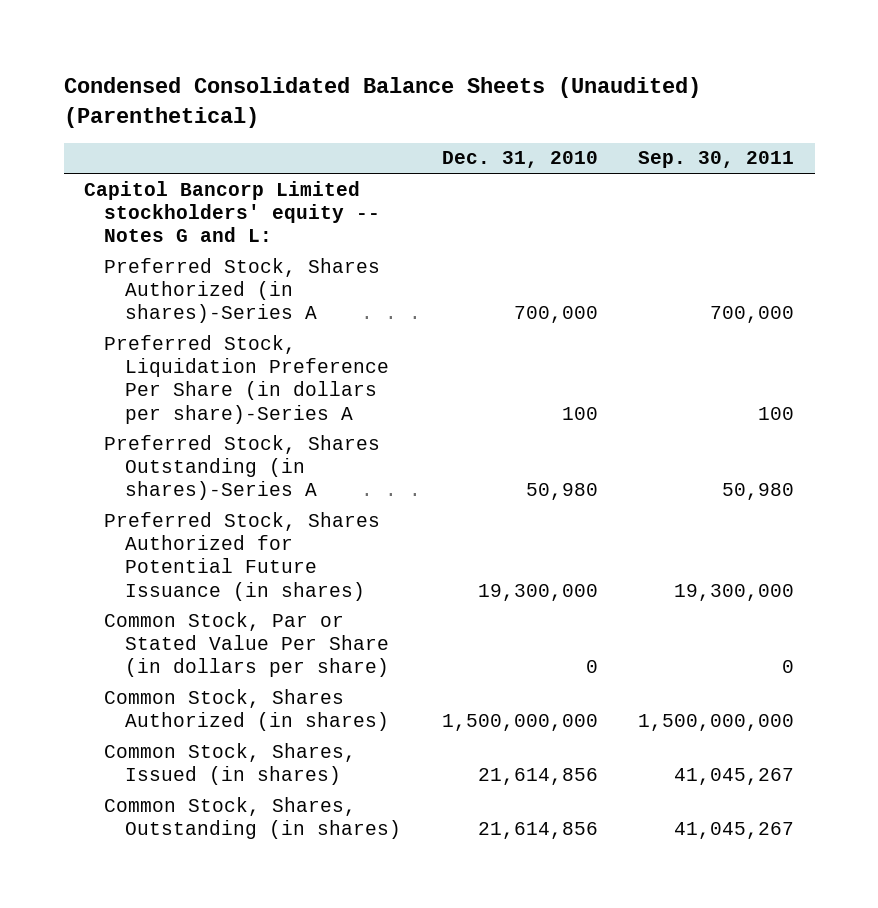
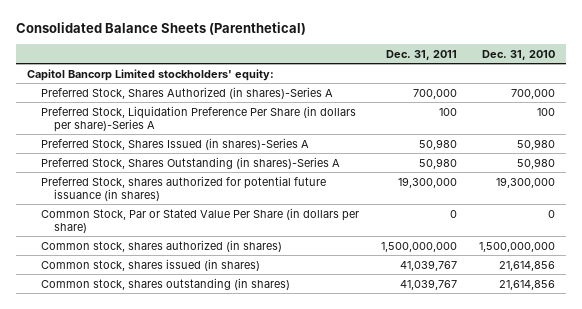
[63,77,701,129] Condensed Consolidated Balance Sheets (Unaudited) (Parenthetical) -> [15,21,306,35] Consolidated Balance Sheets (Parenthetical)
[638,151,795,169] Sep. 30, 2011 -> none
none -> [385,49,457,60] Dec. 31, 2011
[83,180,381,243] Capitol Bancorp Limited stockholders' equity -- Notes G and L: -> [26,68,274,81] Capitol Bancorp Limited stockholders' equity:
none -> [40,137,309,150] Preferred Stock, Shares Issued (in shares)-Series A
[104,511,381,601] Preferred Stock, Shares Authorized for Potential Future Issuance (in shares) -> [40,175,326,202] Preferred Stock, shares authorized for potential future issuance (in shares)
[104,688,390,731] Common Stock, Shares Authorized (in shares) -> [40,239,282,252] Common stock, shares authorized (in shares)
[104,742,357,785] Common Stock, Shares, Issued (in shares) -> [40,258,260,271] Common stock, shares issued (in shares)
[104,796,402,839] Common Stock, Shares, Outstanding (in shares) -> [40,277,290,290] Common stock, shares outstanding (in shares)

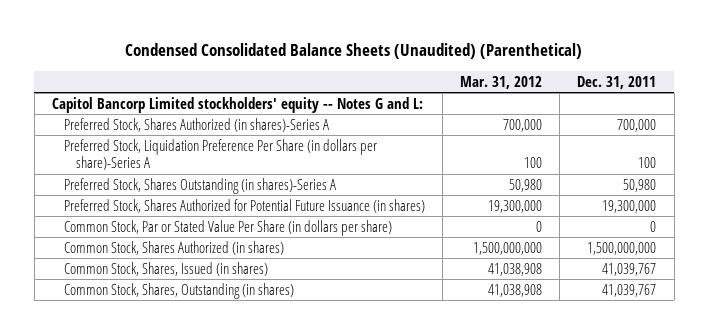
[15,21,306,35] Consolidated Balance Sheets (Parenthetical) -> [125,43,583,60] Condensed Consolidated Balance Sheets (Unaudited) (Parenthetical)
[482,49,556,60] Dec. 31, 2010 -> none
none -> [460,75,543,89] Mar. 31, 2012
[26,68,274,81] Capitol Bancorp Limited stockholders' equity: -> [51,96,423,113] Capitol Bancorp Limited stockholders' equity -- Notes G and L:
[40,137,309,150] Preferred Stock, Shares Issued (in shares)-Series A -> none
[40,175,326,202] Preferred Stock, shares authorized for potential future issuance (in shares) -> [63,198,425,213] Preferred Stock, Shares Authorized for Potential Future Issuance (in shares)
[40,239,282,252] Common stock, shares authorized (in shares) -> [63,240,284,255] Common Stock, Shares Authorized (in shares)
[40,258,260,271] Common stock, shares issued (in shares) -> [63,261,268,276] Common Stock, Shares, Issued (in shares)
[40,277,290,290] Common stock, shares outstanding (in shares) -> [63,282,294,299] Common Stock, Shares, Outstanding (in shares)

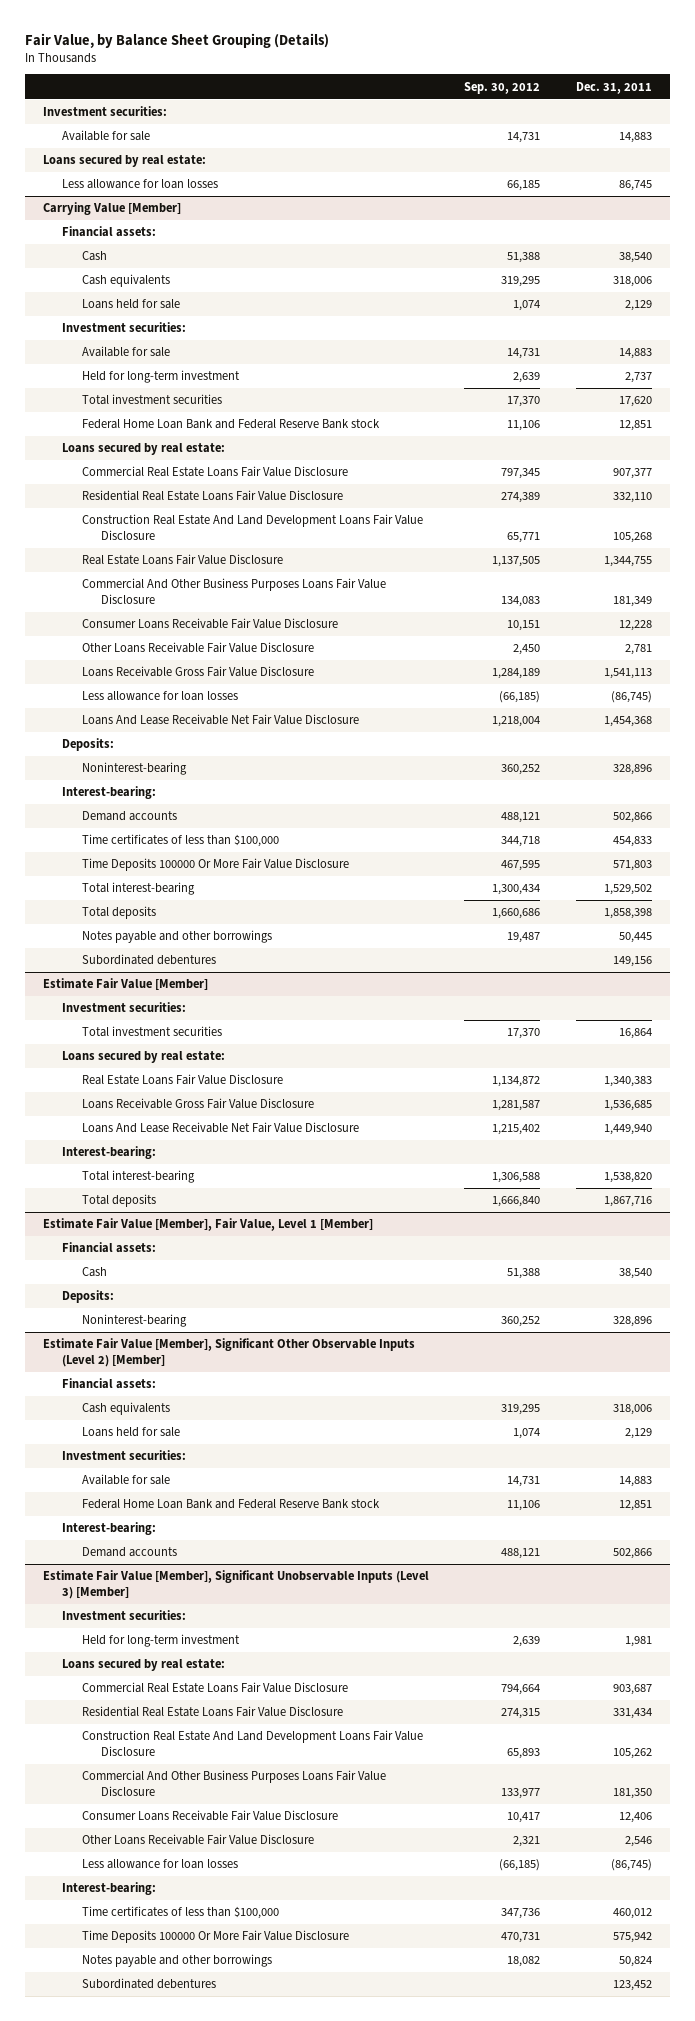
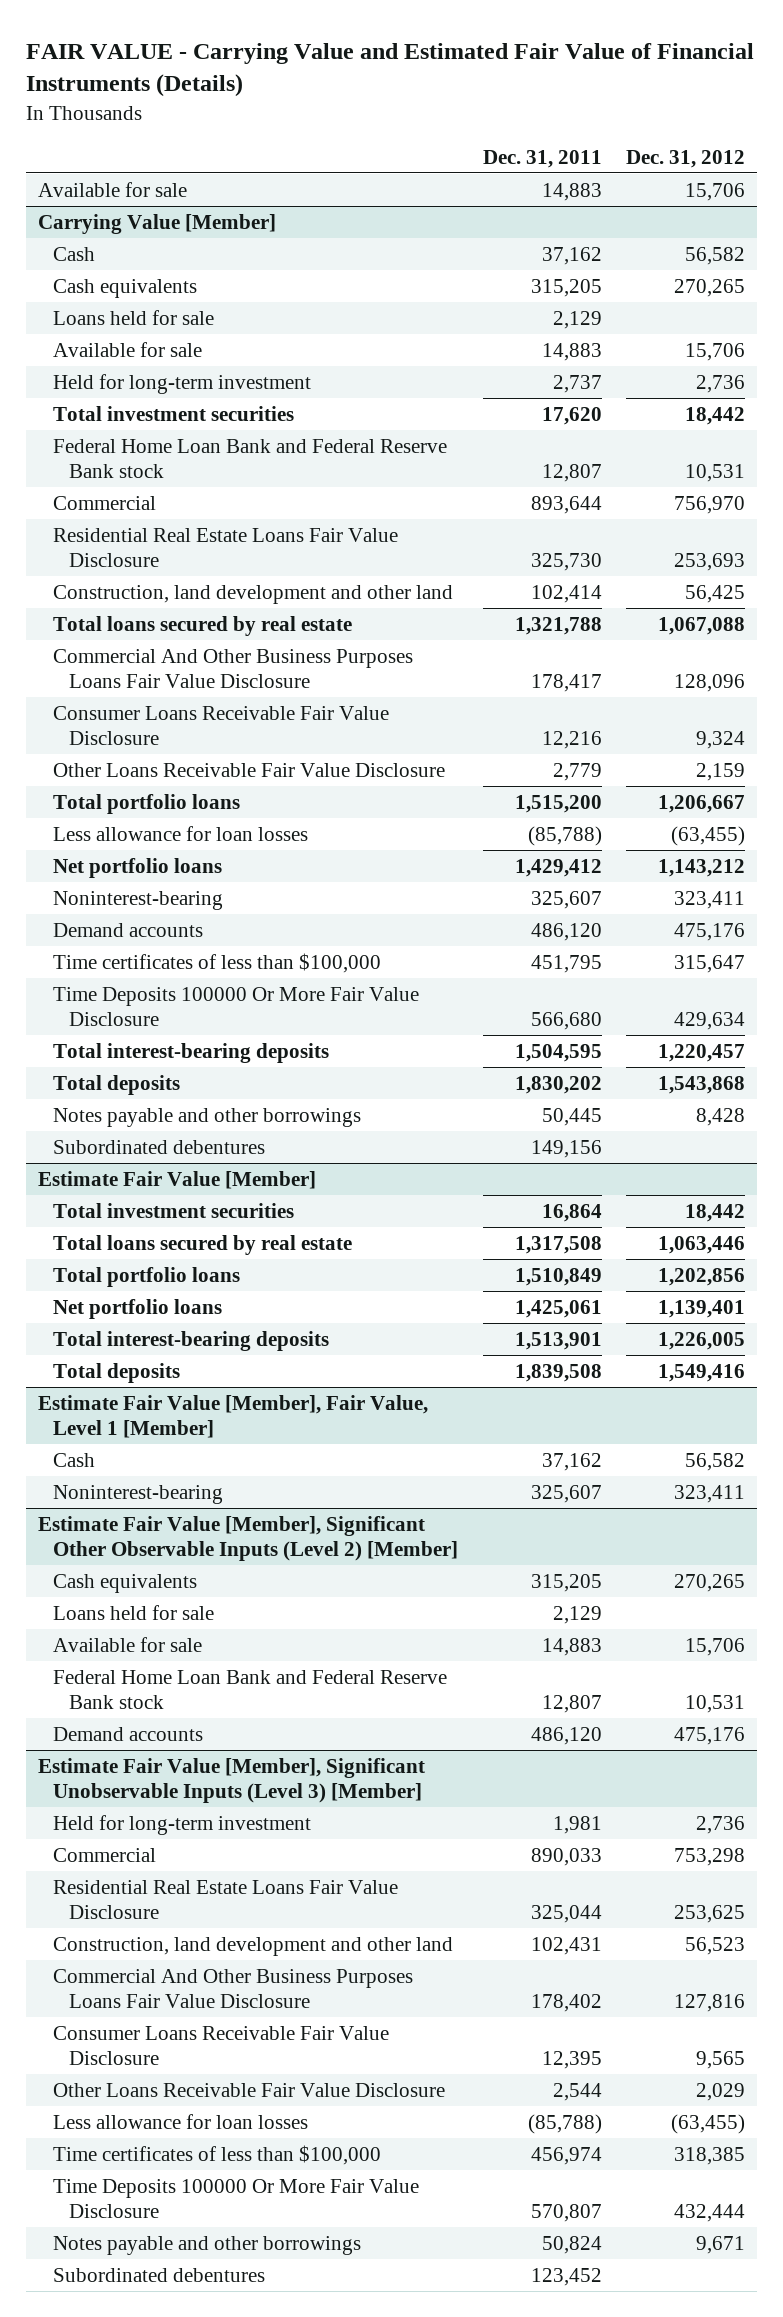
[24,32,329,48] Fair Value, by Balance Sheet Grouping (Details) -> [25,42,754,98] FAIR VALUE - Carrying Value and Estimated Fair Value of Financial Instruments (Details)
[464,81,541,94] Sep. 30, 2012 -> none
none -> [625,149,745,168] Dec. 31, 2012
[42,106,167,117] Investment securities: -> none
[42,155,206,168] Loans secured by real estate: -> none
[62,179,219,190] Less allowance for loan losses -> none
[62,226,157,238] Financial assets: -> none
[618,252,652,264] 38,540 -> [541,246,602,265] 37,162
[612,276,652,288] 318,006 -> [530,278,602,297] 315,205
[62,322,187,333] Investment securities: -> none
[62,443,226,456] Loans secured by real estate: -> none
[81,466,348,478] Commercial Real Estate Loans Fair Value Disclosure -> none
[81,666,314,678] Loans Receivable Gross Fair Value Disclosure -> none
[81,714,359,726] Loans And Lease Receivable Net Fair Value Disclosure -> none
[62,738,115,752] Deposits: -> none
[62,786,157,800] Interest-bearing: -> none
[618,420,652,432] 12,851 -> [541,463,602,482] 12,807
none -> [53,495,157,510] Commercial
[612,492,652,504] 332,110 -> [530,552,602,571] 325,730
[81,514,423,540] Construction Real Estate And Land Development Loans Fair Value Disclosure -> [53,584,454,604] Construction, land development and other land
[612,531,652,543] 105,268 -> [530,584,602,603] 102,414
[81,554,283,566] Real Estate Loans Fair Value Disclosure -> [53,615,353,636] Total loans secured by real estate
[603,556,652,568] 1,344,755 -> [514,616,602,635] 1,321,788
[612,595,652,607] 181,349 -> [530,673,602,692] 178,417
[618,620,652,632] 12,228 -> [541,730,602,749] 12,216
[624,644,652,656] 2,781 -> [552,762,602,781] 2,779
none -> [53,793,241,814] Total portfolio loans
[610,691,652,704] (86,745) -> [527,825,602,846] (85,788)
none -> [53,857,223,878] Net portfolio loans
[612,764,652,776] 328,896 -> [530,890,602,909] 325,607
[612,812,652,824] 502,866 -> [530,922,602,941] 486,120
[612,836,652,848] 454,833 -> [530,954,602,973] 451,795
[612,860,652,872] 571,803 -> [530,1011,602,1030] 566,680
[81,882,195,896] Total interest-bearing -> [53,1042,330,1063] Total interest-bearing deposits
[603,884,652,896] 1,529,502 -> [514,1043,602,1062] 1,504,595
[603,908,652,920] 1,858,398 -> [514,1075,602,1094] 1,830,202
[62,1002,187,1013] Investment securities: -> none
[62,1051,226,1064] Loans secured by real estate: -> none
[81,1098,314,1110] Loans Receivable Gross Fair Value Disclosure -> none
[81,1122,359,1134] Loans And Lease Receivable Net Fair Value Disclosure -> none
[62,1146,157,1160] Interest-bearing: -> none
[81,1074,283,1086] Real Estate Loans Fair Value Disclosure -> [53,1234,353,1255] Total loans secured by real estate
[603,1076,652,1088] 1,340,383 -> [514,1235,602,1254] 1,317,508
none -> [53,1266,241,1287] Total portfolio loans
none -> [53,1298,223,1319] Net portfolio loans
[81,1170,195,1184] Total interest-bearing -> [53,1330,330,1351] Total interest-bearing deposits
[603,1172,652,1184] 1,538,820 -> [514,1331,602,1350] 1,513,901
[603,1196,652,1208] 1,867,716 -> [514,1363,602,1382] 1,839,508
[62,1242,157,1254] Financial assets: -> none
[62,1290,115,1304] Deposits: -> none
[618,1268,652,1280] 38,540 -> [541,1452,602,1471] 37,162
[612,1316,652,1328] 328,896 -> [530,1484,602,1503] 325,607
[62,1378,157,1390] Financial assets: -> none
[612,1404,652,1416] 318,006 -> [530,1573,602,1592] 315,205
[62,1450,187,1461] Investment securities: -> none
[62,1522,157,1536] Interest-bearing: -> none
[618,1500,652,1512] 12,851 -> [541,1694,602,1713] 12,807
[612,1548,652,1560] 502,866 -> [530,1726,602,1745] 486,120
[62,1610,187,1621] Investment securities: -> none
[62,1659,226,1672] Loans secured by real estate: -> none
[81,1682,348,1694] Commercial Real Estate Loans Fair Value Disclosure -> none
[62,1882,157,1896] Interest-bearing: -> none
none -> [53,1847,157,1862] Commercial
[612,1708,652,1720] 331,434 -> [530,1904,602,1923] 325,044
[81,1730,423,1756] Construction Real Estate And Land Development Loans Fair Value Disclosure -> [53,1936,454,1956] Construction, land development and other land
[612,1747,652,1759] 105,262 -> [530,1936,602,1955] 102,431
[612,1787,652,1799] 181,350 -> [530,1993,602,2012] 178,402
[618,1812,652,1824] 12,406 -> [541,2050,602,2069] 12,395
[624,1836,652,1848] 2,546 -> [552,2082,602,2101] 2,544
[610,1859,652,1872] (86,745) -> [527,2113,602,2134] (85,788)
[612,1908,652,1920] 460,012 -> [530,2146,602,2165] 456,974
[612,1932,652,1944] 575,942 -> [530,2203,602,2222] 570,807

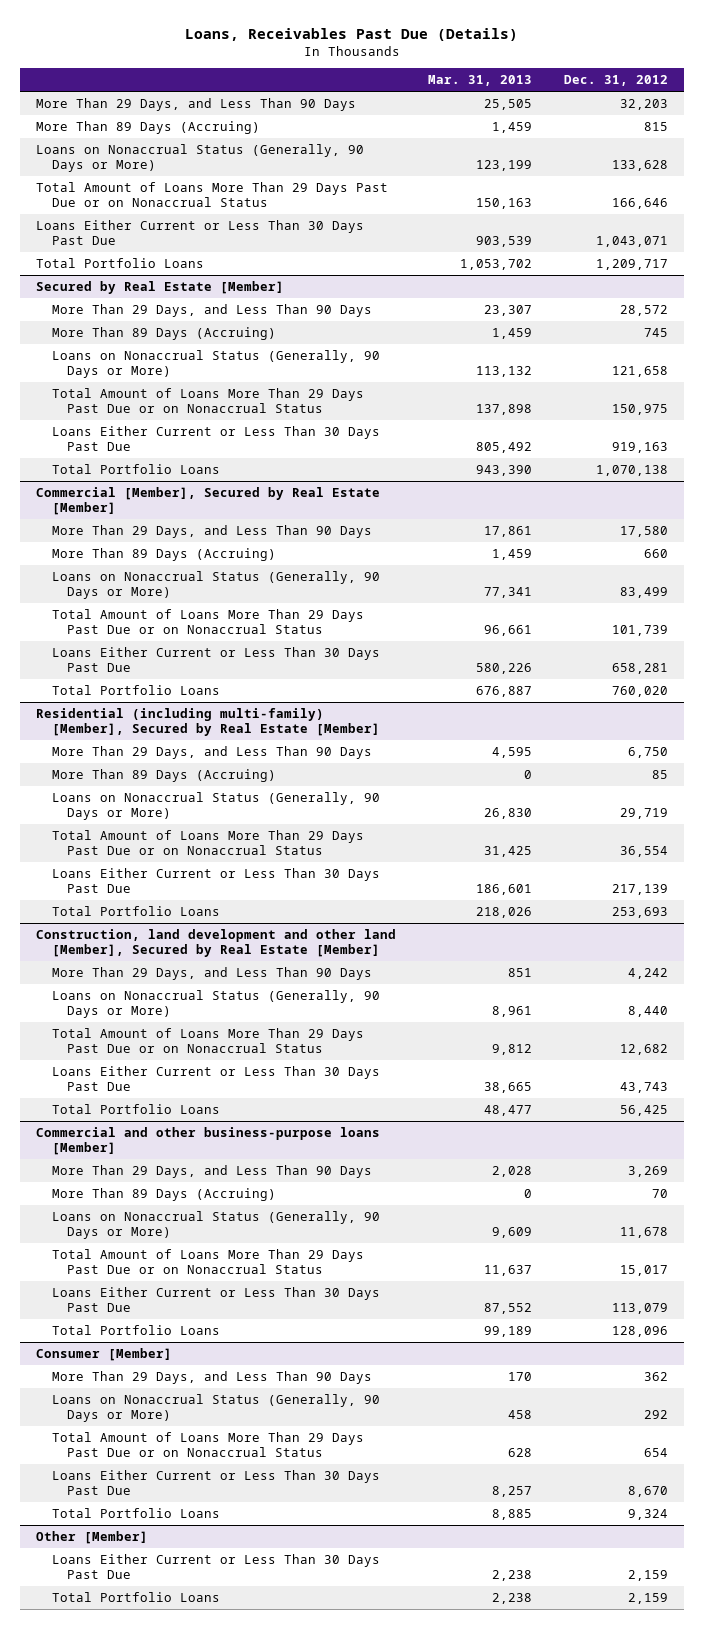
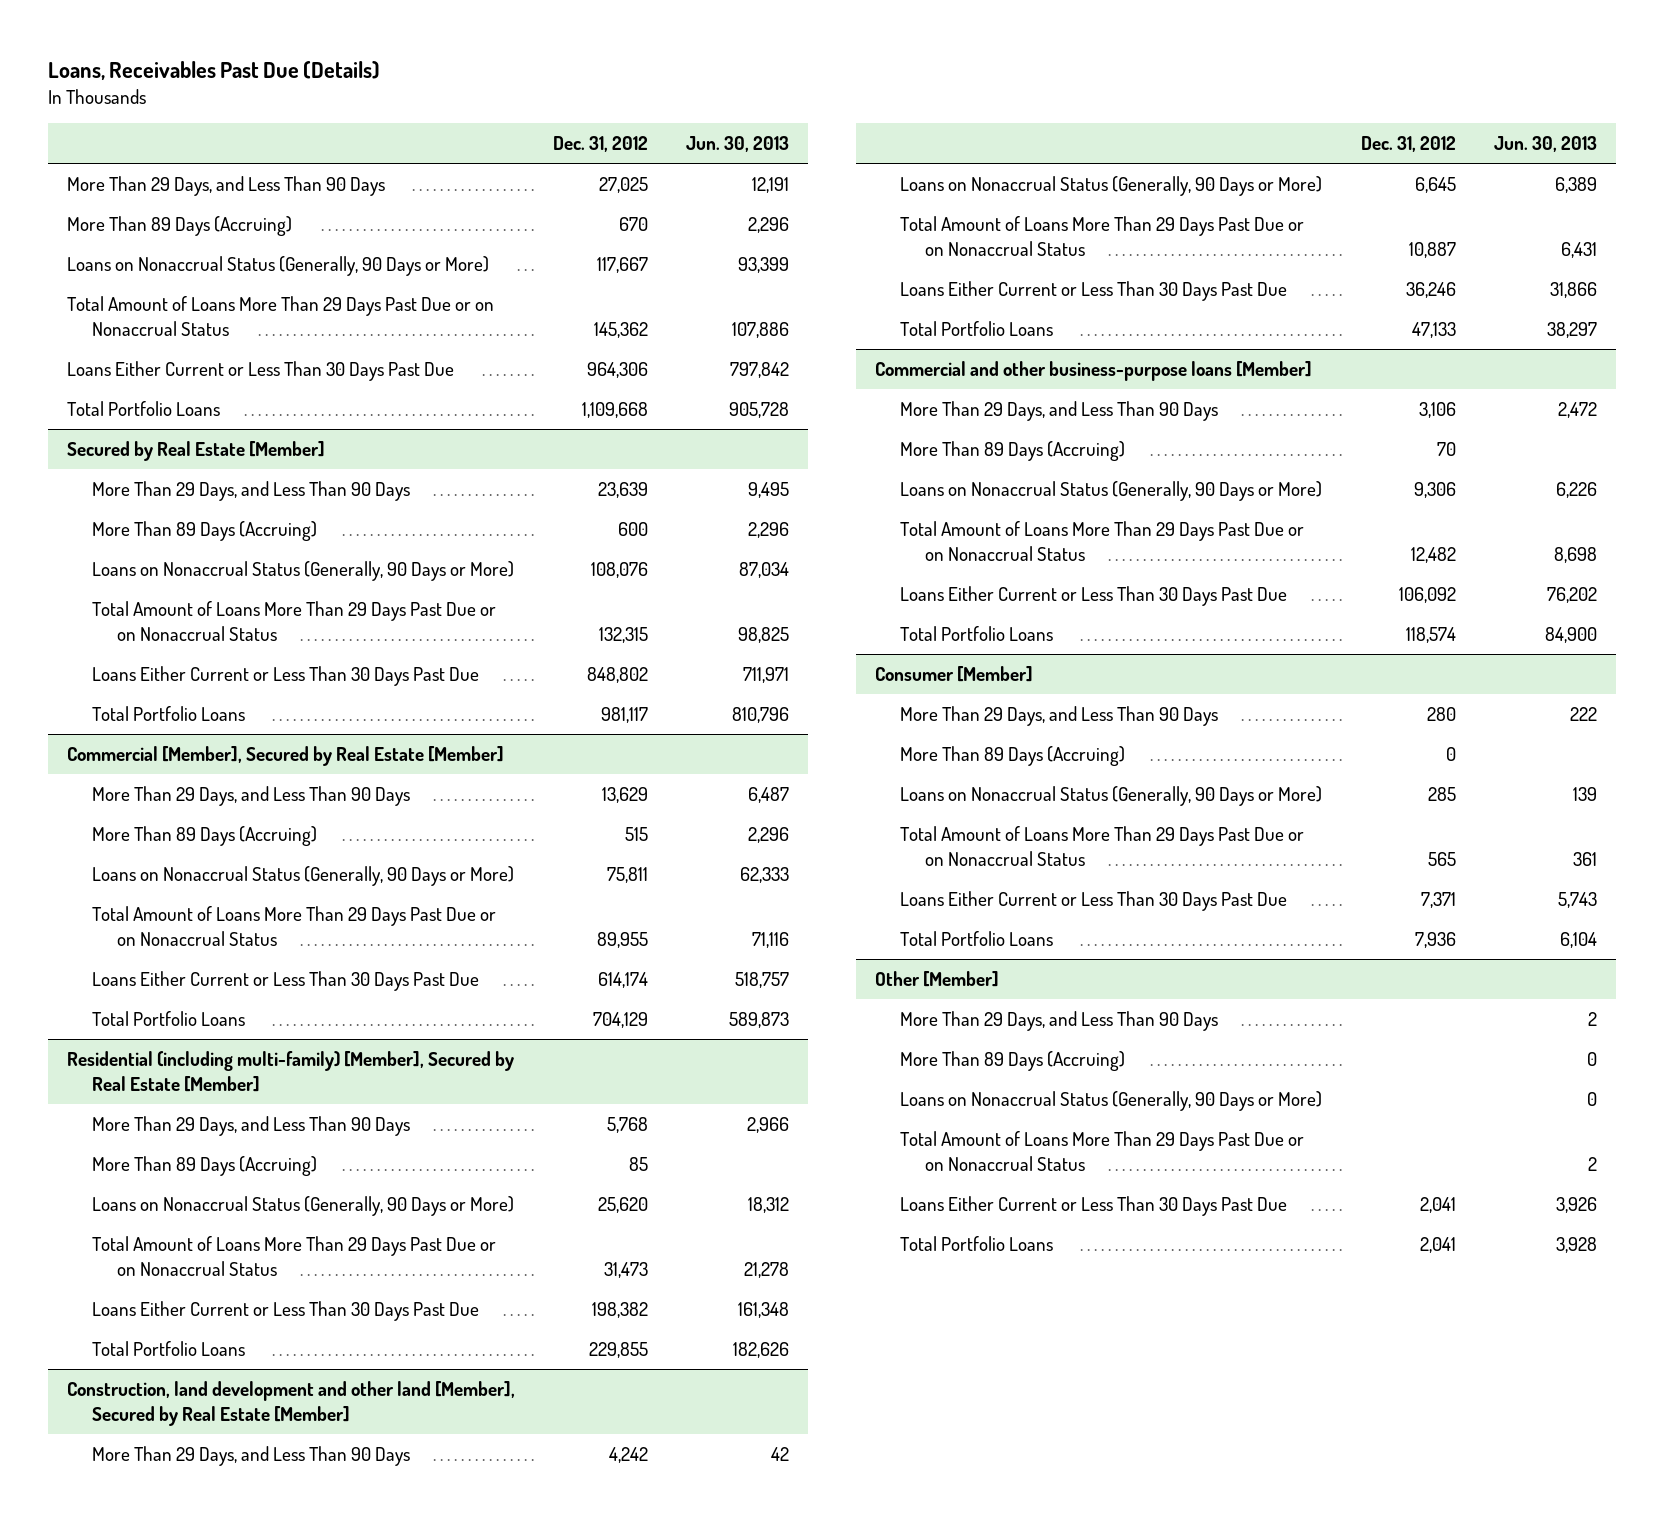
[427,75,532,87] Mar. 31, 2013 -> none
none -> [686,136,790,153] Jun. 30, 2013
[620,98,669,110] 32,203 -> [599,177,649,194] 27,025
[644,121,669,131] 815 -> [619,217,649,232] 670
[612,160,669,172] 133,628 -> [597,257,649,274] 117,667
[612,198,669,210] 166,646 -> [594,321,649,338] 145,362
[596,236,669,248] 1,043,071 -> [587,362,649,379] 964,306
[596,258,669,270] 1,209,717 -> [582,402,649,419] 1,109,668
[620,304,669,316] 28,572 -> [598,482,649,499] 23,639
[644,327,669,337] 745 -> [618,522,649,537] 600
[612,366,669,378] 121,658 -> [591,562,649,579] 108,076
[612,404,669,416] 150,975 -> [599,626,649,643] 132,315
[612,442,669,454] 919,163 -> [587,667,649,684] 848,802
[596,464,669,476] 1,070,138 -> [601,707,649,724] 981,117
[620,525,669,537] 17,580 -> [602,787,649,804] 13,629
[644,548,669,558] 660 -> [625,827,649,842] 515
[620,587,669,599] 83,499 -> [607,867,649,884] 75,811
[612,625,669,637] 101,739 -> [597,931,649,948] 89,955
[612,663,669,675] 658,281 -> [598,972,649,989] 614,174
[612,685,669,697] 760,020 -> [593,1012,649,1029] 704,129
[628,746,669,758] 6,750 -> [607,1117,649,1134] 5,768
[620,808,669,820] 29,719 -> [598,1197,649,1214] 25,620
[620,846,669,858] 36,554 -> [604,1261,649,1278] 31,473
[612,884,669,896] 217,139 -> [592,1302,649,1319] 198,382
[612,906,669,918] 253,693 -> [589,1342,649,1359] 229,855
[628,1006,669,1018] 8,440 -> [1415,177,1457,194] 6,645
[620,1044,669,1056] 12,682 -> [1409,241,1457,258] 10,887
[620,1082,669,1094] 43,743 -> [1406,282,1457,299] 36,246
[620,1104,669,1116] 56,425 -> [1412,322,1457,339] 47,133
[628,1165,669,1177] 3,269 -> [1419,402,1457,419] 3,106
[620,1227,669,1239] 11,678 -> [1414,482,1457,499] 9,306
[620,1265,669,1277] 15,017 -> [1411,546,1457,563] 12,482
[612,1303,669,1315] 113,079 -> [1399,587,1457,604] 106,092
[612,1325,669,1337] 128,096 -> [1406,627,1457,644] 118,574
[644,1371,669,1381] 362 -> [1427,707,1457,722] 280
none -> [900,746,1126,767] More Than 89 Days (Accruing)
[644,1410,669,1420] 292 -> [1428,787,1457,802] 285
[644,1448,669,1458] 654 -> [1428,851,1457,866] 565
[628,1486,669,1498] 8,670 -> [1421,892,1457,909] 7,371
[628,1508,669,1520] 9,324 -> [1415,932,1457,949] 7,936
none -> [900,1011,1219,1032] More Than 29 Days, and Less Than 90 Days
none -> [900,1051,1126,1072] More Than 89 Days (Accruing)
none -> [900,1091,1323,1112] Loans on Nonaccrual Status (Generally, 90 Days or More)
none -> [900,1131,1305,1171] Total Amount of Loans More Than 29 Days Past Due or on Nonaccrual Status
[628,1570,669,1582] 2,159 -> [1420,1197,1457,1214] 2,041
[628,1592,669,1604] 2,159 -> [1420,1237,1457,1254] 2,041

